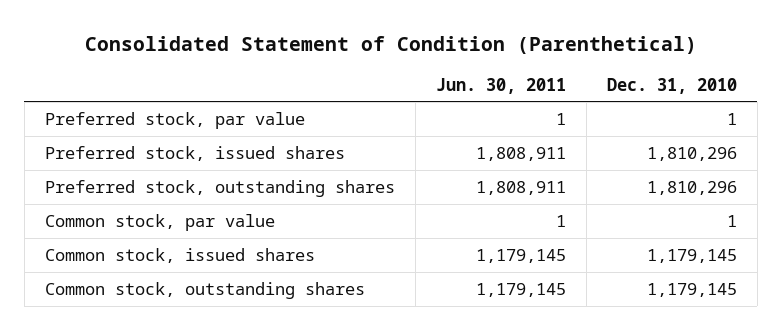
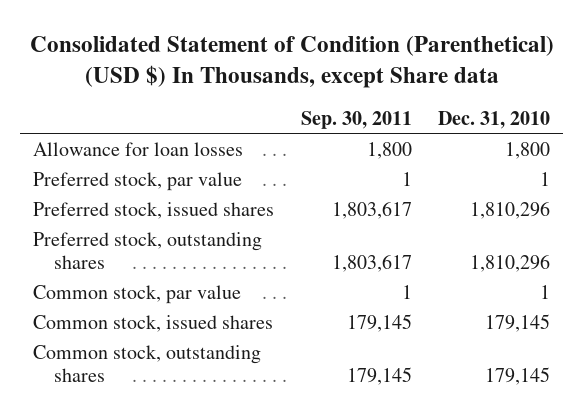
[84,35,697,54] Consolidated Statement of Condition (Parenthetical) -> [29,35,554,88] Consolidated Statement of Condition (Parenthetical) (USD $) In Thousands, except Share data
[435,77,566,94] Jun. 30, 2011 -> none
none -> [300,110,412,129] Sep. 30, 2011
none -> [33,141,244,156] Allowance for loan losses
[646,248,737,263] 1,179,145 -> [484,313,550,332] 179,145
[646,282,737,297] 1,179,145 -> [484,367,550,386] 179,145

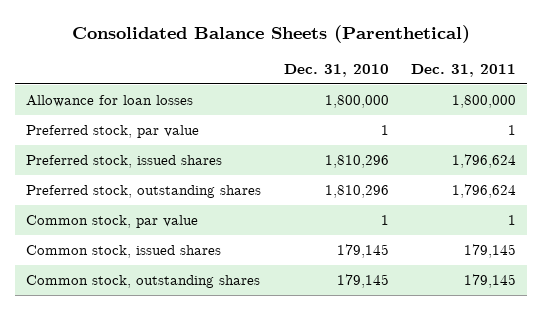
[29,35,554,88] Consolidated Statement of Condition (Parenthetical) (USD $) In Thousands, except Share data -> [72,24,471,43] Consolidated Balance Sheets (Parenthetical)
[300,110,412,129] Sep. 30, 2011 -> none
none -> [410,64,516,78] Dec. 31, 2011
[504,141,550,159] 1,800 -> [324,95,389,109] 1,800,000

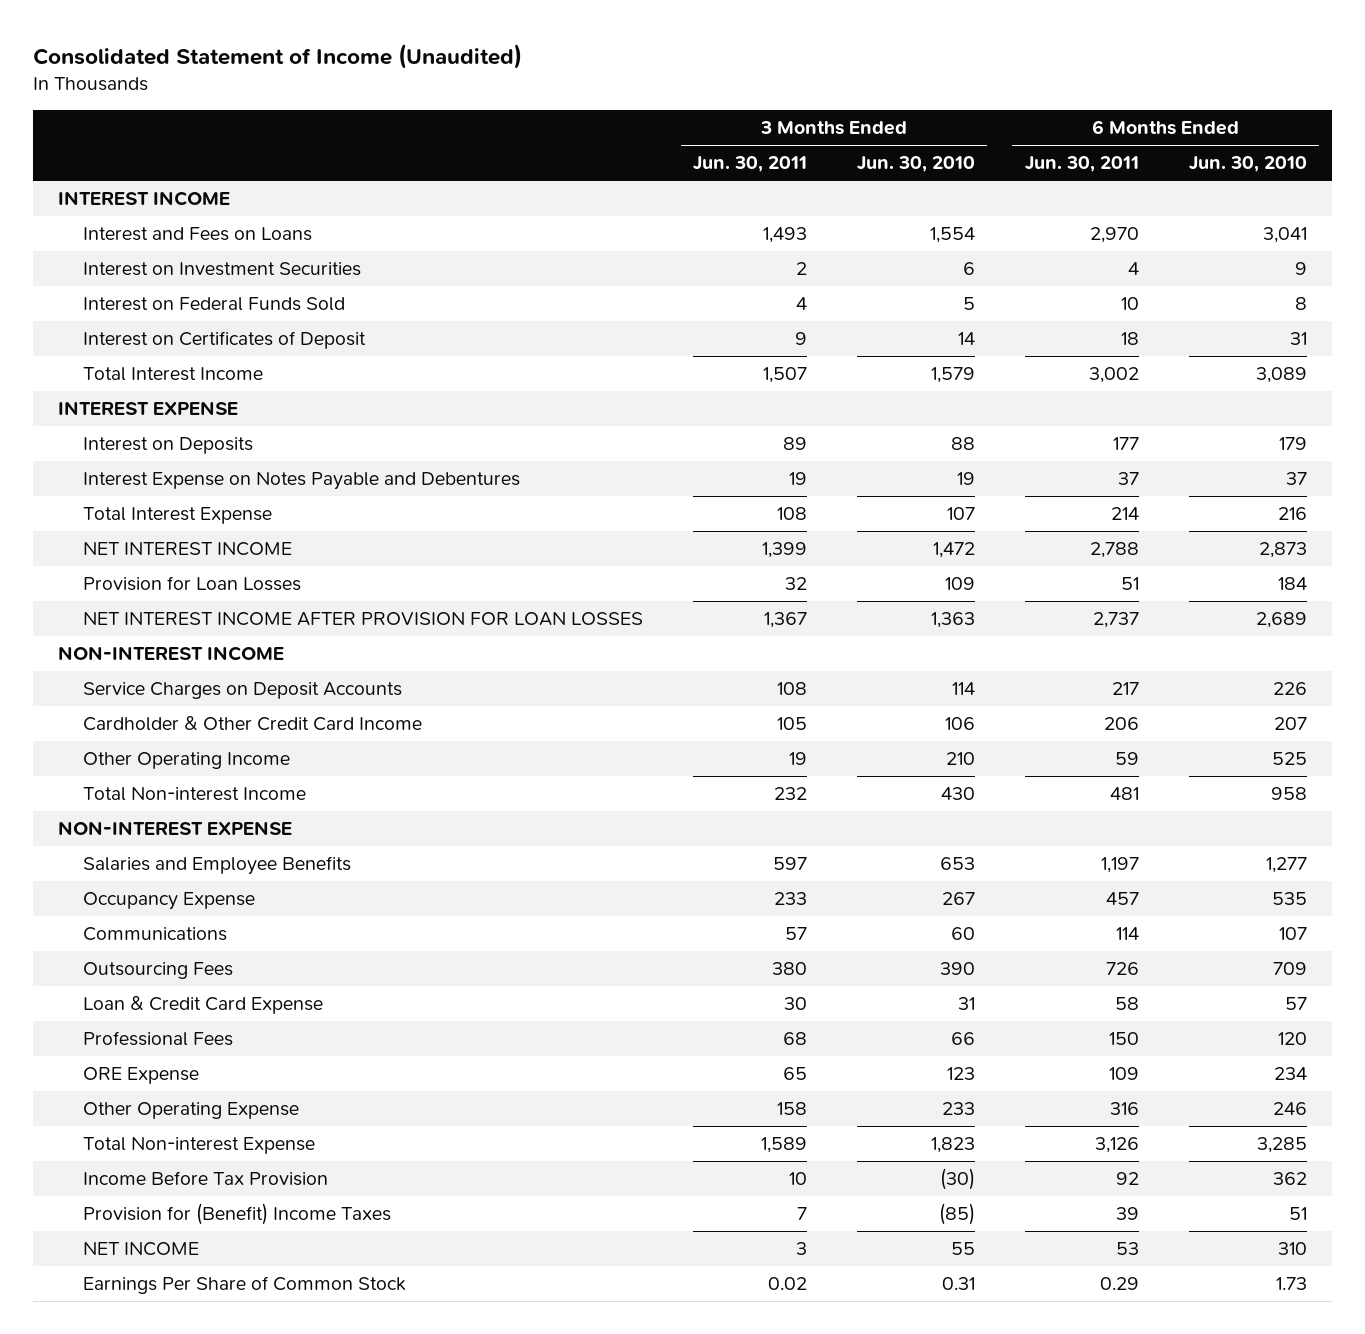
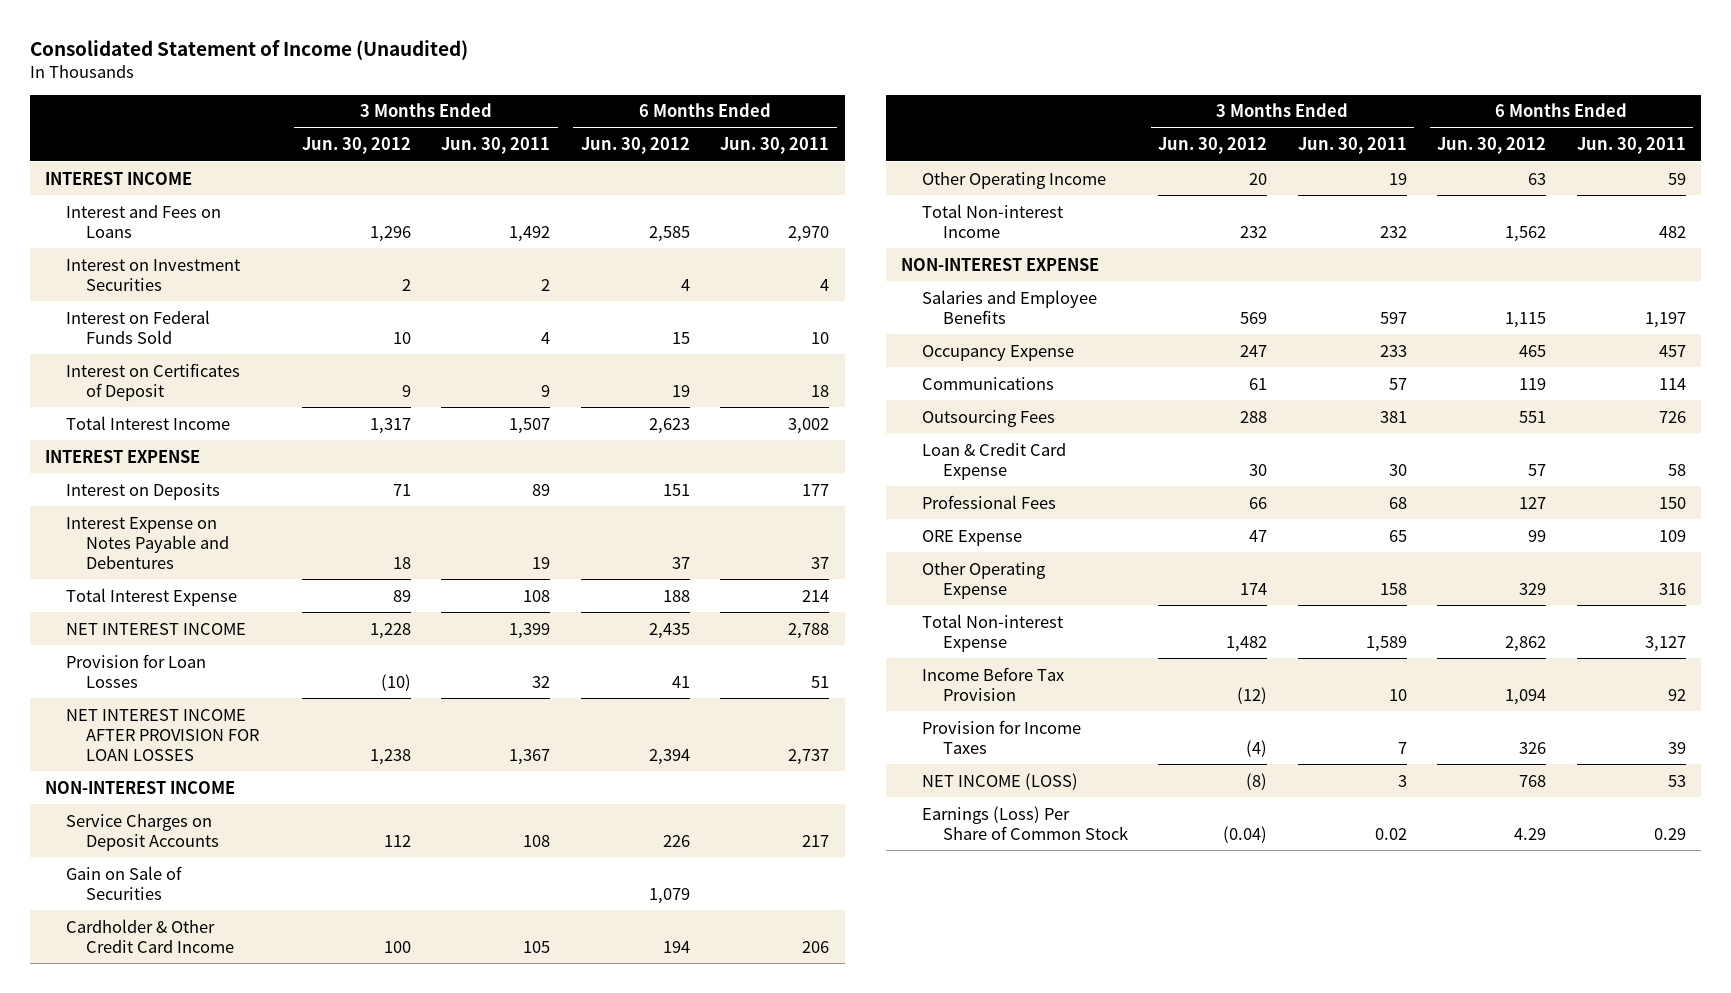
[856,156,975,173] Jun. 30, 2010 -> none
[1188,156,1307,173] Jun. 30, 2010 -> none
none -> [301,137,411,155] Jun. 30, 2012
none -> [580,137,690,155] Jun. 30, 2012
[763,227,808,244] 1,493 -> [509,225,551,242] 1,492
none -> [65,865,182,900] Gain on Sale of Securities
[1109,787,1139,801] 481 -> [1658,225,1686,238] 482
[772,962,808,976] 380 -> [1379,410,1407,423] 381
[1094,1137,1139,1154] 3,126 -> [1644,635,1686,652] 3,127
[83,1203,392,1226] Provision for (Benefit) Income Taxes -> [921,719,1081,754] Provision for Income Taxes
[83,1242,200,1257] NET INCOME -> [921,772,1078,790] NET INCOME (LOSS)
[83,1276,407,1295] Earnings Per Share of Common Stock -> [921,805,1128,840] Earnings (Loss) Per Share of Common Stock

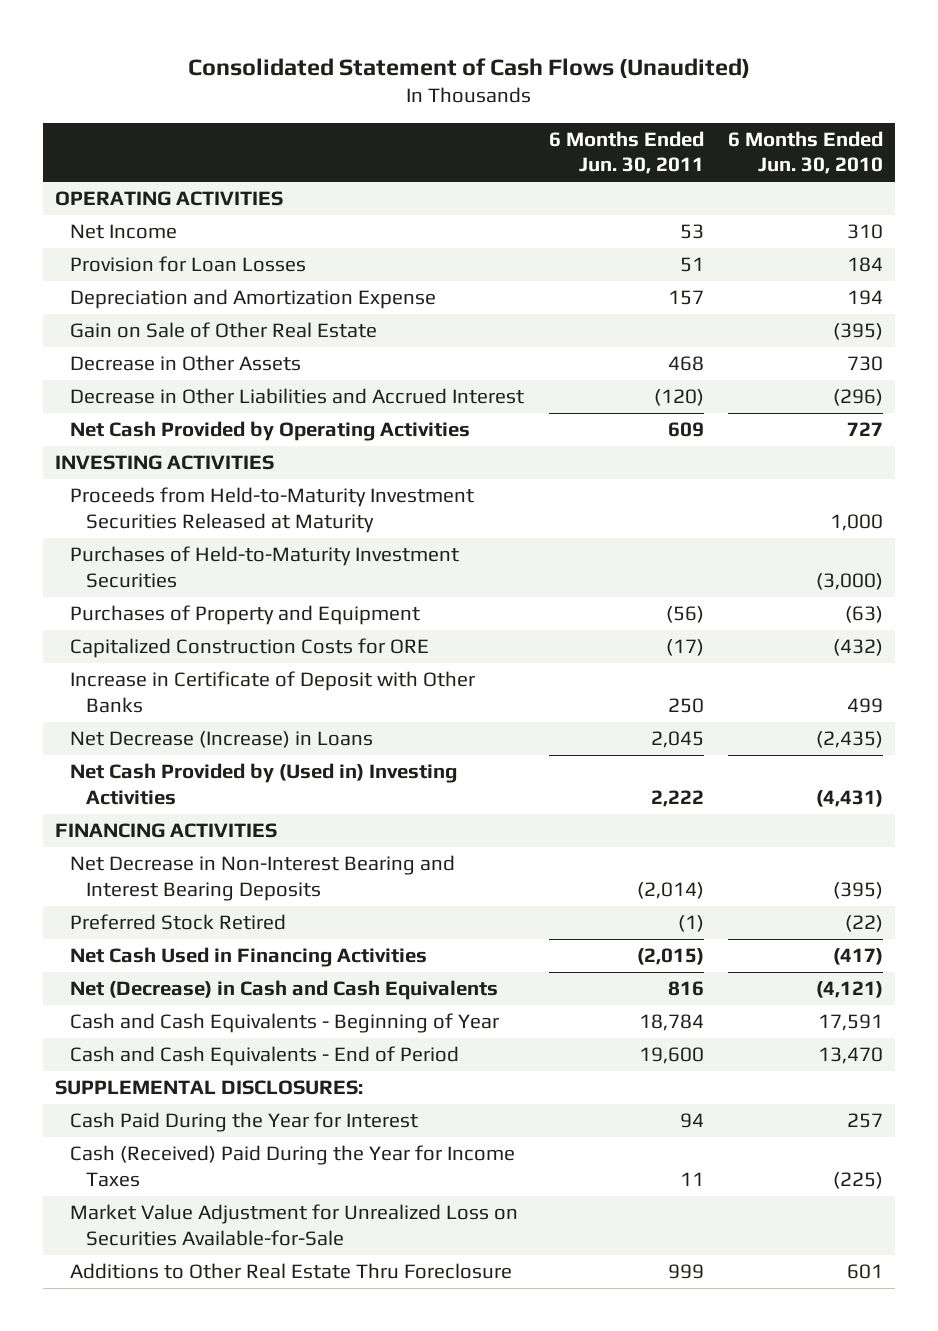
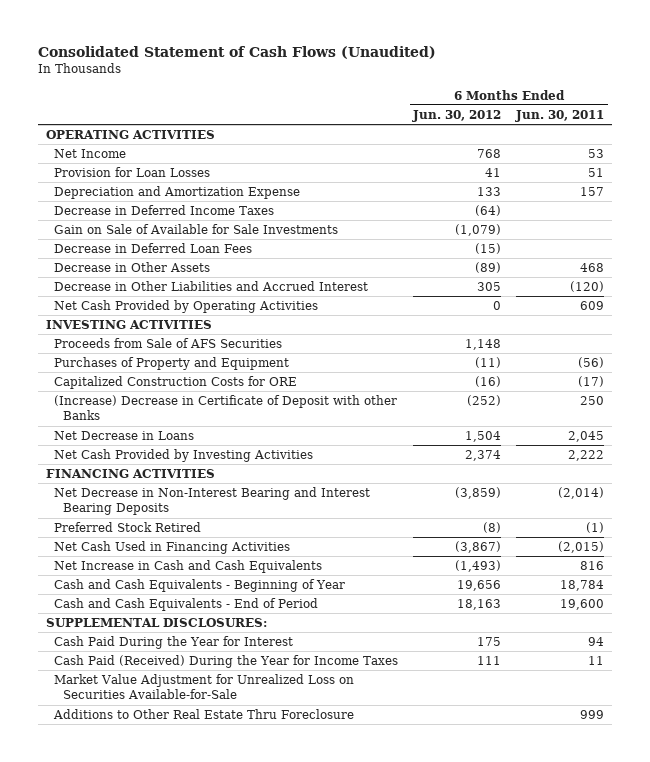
[728,130,884,175] 6 Months Ended Jun. 30, 2010 -> none
none -> [412,110,502,123] Jun. 30, 2012
[70,322,378,339] Gain on Sale of Other Real Estate -> none
none -> [54,205,275,216] Decrease in Deferred Income Taxes
none -> [54,224,339,235] Gain on Sale of Available for Sale Investments
none -> [54,243,253,254] Decrease in Deferred Loan Fees
[70,487,475,533] Proceeds from Held-to-Maturity Investment Securities Released at Maturity -> none
[70,546,460,588] Purchases of Held-to-Maturity Investment Securities -> none
none -> [54,338,283,349] Proceeds from Sale of AFS Securities
[70,671,476,713] Increase in Certificate of Deposit with Other Banks -> [54,395,398,421] (Increase) Decrease in Certificate of Deposit with other Banks
[70,731,374,749] Net Decrease (Increase) in Loans -> [54,431,195,441] Net Decrease in Loans
[70,763,458,805] Net Cash Provided by (Used in) Investing Activities -> [54,449,314,463] Net Cash Provided by Investing Activities
[70,980,499,1001] Net (Decrease) in Cash and Cash Equivalents -> [54,560,323,574] Net Increase in Cash and Cash Equivalents
[70,1145,516,1187] Cash (Received) Paid During the Year for Income Taxes -> [54,655,399,669] Cash Paid (Received) During the Year for Income Taxes

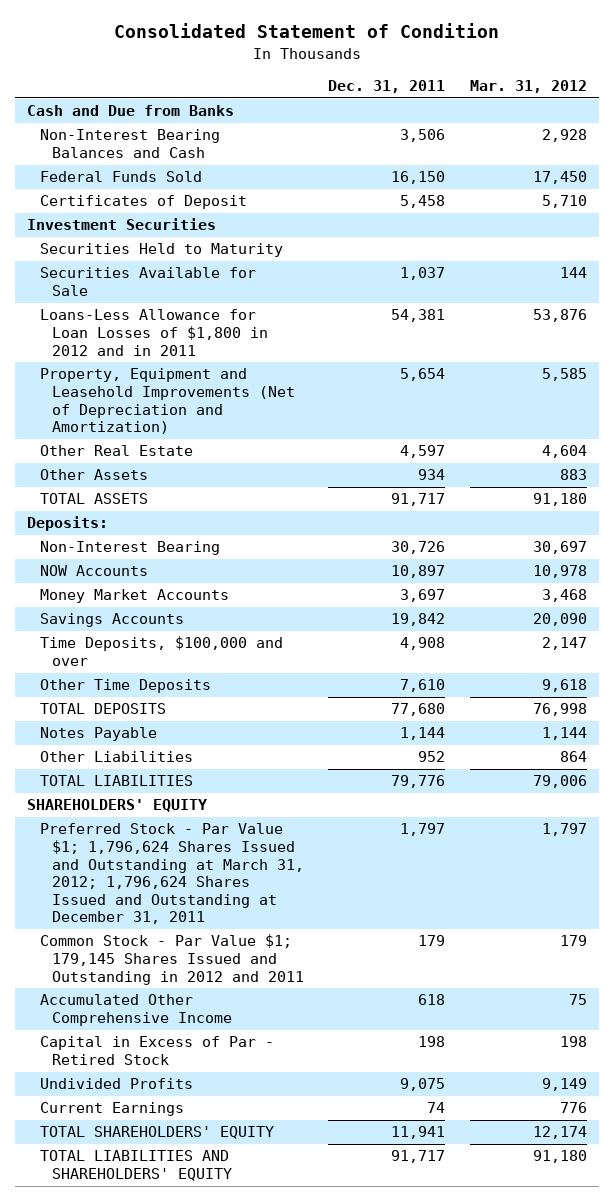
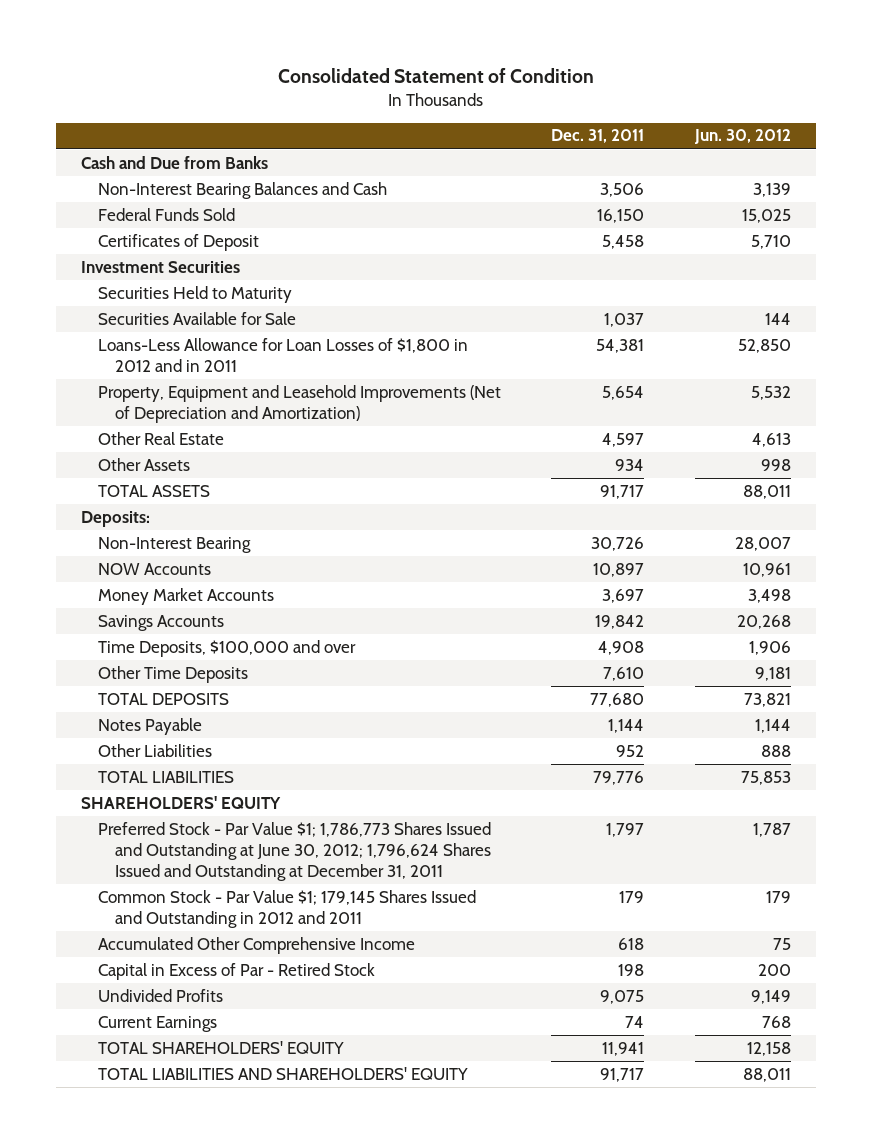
[470,80,588,94] Mar. 31, 2012 -> none
none -> [693,129,791,145] Jun. 30, 2012
[39,823,304,925] Preferred Stock - Par Value $1; 1,796,624 Shares Issued and Outstanding at March 31, 2012; 1,796,624 Shares Issued and Outstanding at December 31, 2011 -> [98,821,492,881] Preferred Stock - Par Value $1; 1,786,773 Shares Issued and Outstanding at June 30, 2012; 1,796,624 Shares Issued and Outstanding at December 31, 2011

